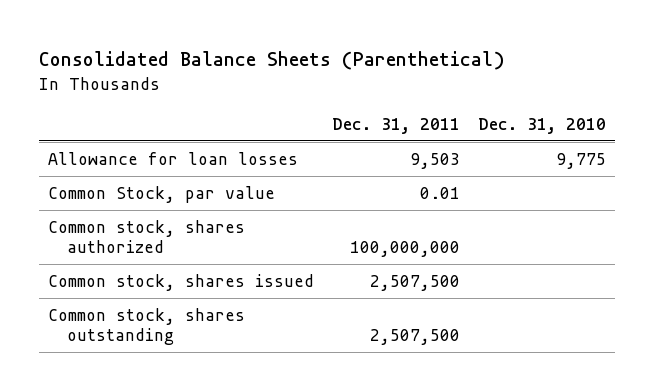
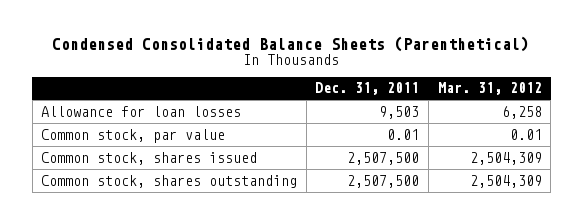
[39,51,506,71] Consolidated Balance Sheets (Parenthetical) -> [52,35,530,52] Condensed Consolidated Balance Sheets (Parenthetical)
[477,117,606,134] Dec. 31, 2010 -> none
none -> [437,82,542,96] Mar. 31, 2012
[48,219,246,254] Common stock, shares authorized -> none
[48,185,276,203] Common Stock, par value -> [41,128,226,143] Common stock, par value

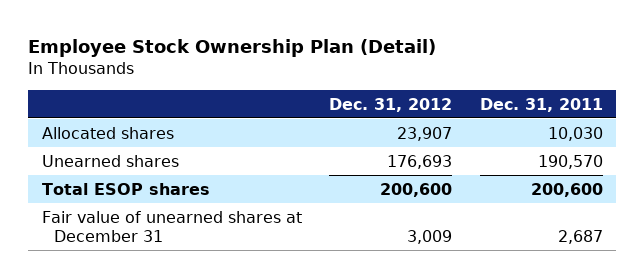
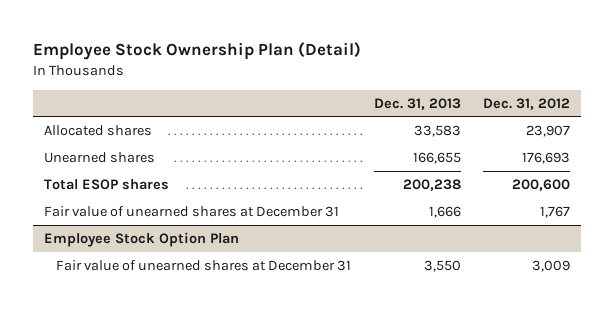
[479,97,603,112] Dec. 31, 2011 -> none
none -> [373,97,461,110] Dec. 31, 2013
none -> [43,205,339,217] Fair value of unearned shares at December 31
none -> [43,231,239,247] Employee Stock Option Plan

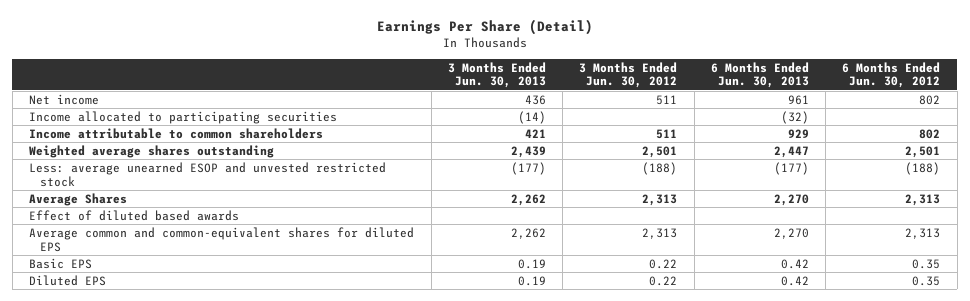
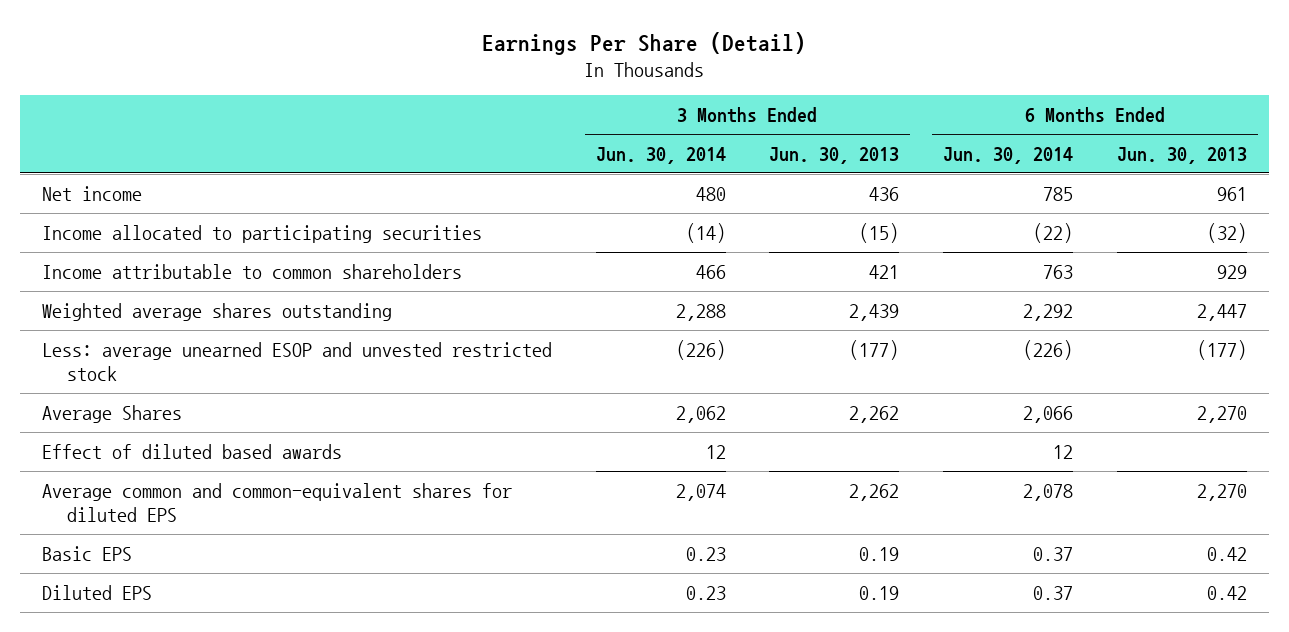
[579,61,678,89] 3 Months Ended Jun. 30, 2012 -> none
[842,61,941,89] 6 Months Ended Jun. 30, 2012 -> none
none -> [595,146,726,164] Jun. 30, 2014
none -> [943,146,1074,164] Jun. 30, 2014
[517,110,546,124] (14) -> [859,222,900,243] (15)

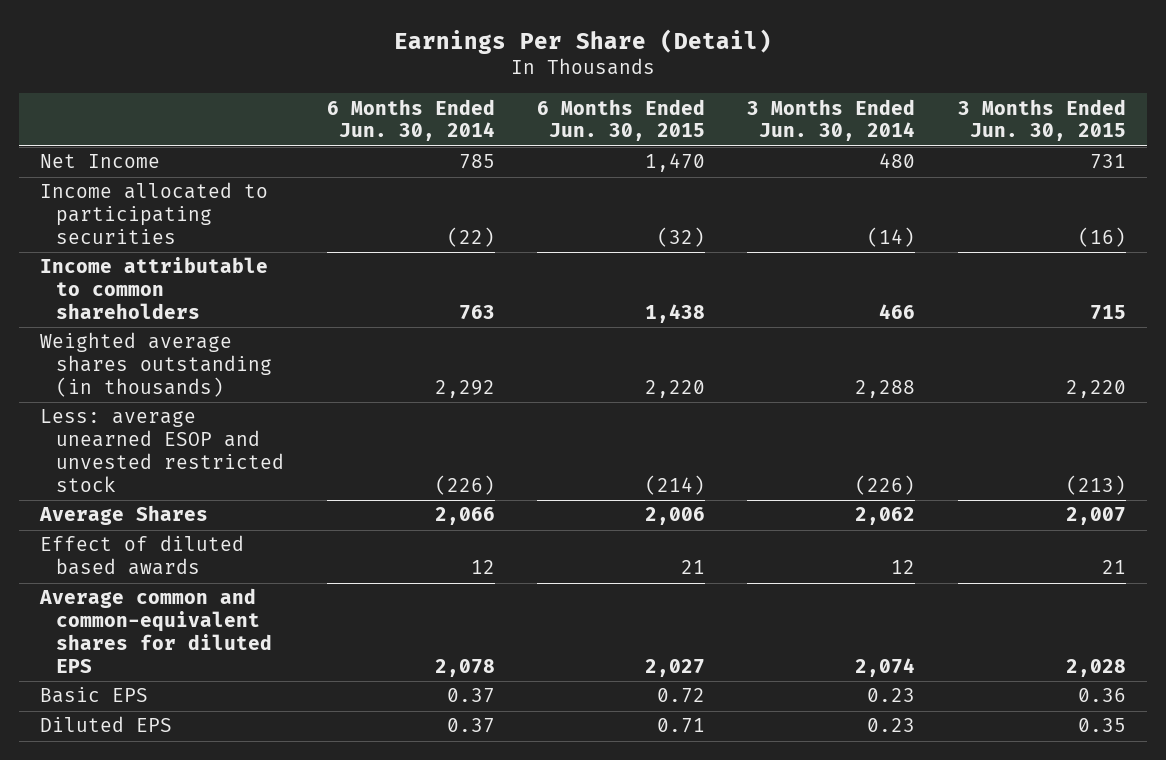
[769,146,900,164] Jun. 30, 2013 -> none
[1116,146,1247,164] Jun. 30, 2013 -> none
none -> [537,98,706,142] 6 Months Ended Jun. 30, 2015
none -> [957,98,1126,142] 3 Months Ended Jun. 30, 2015
[41,185,142,201] Net income -> [40,154,161,169] Net Income
[41,302,392,321] Weighted average shares outstanding -> [40,332,273,398] Weighted average shares outstanding (in thousands)

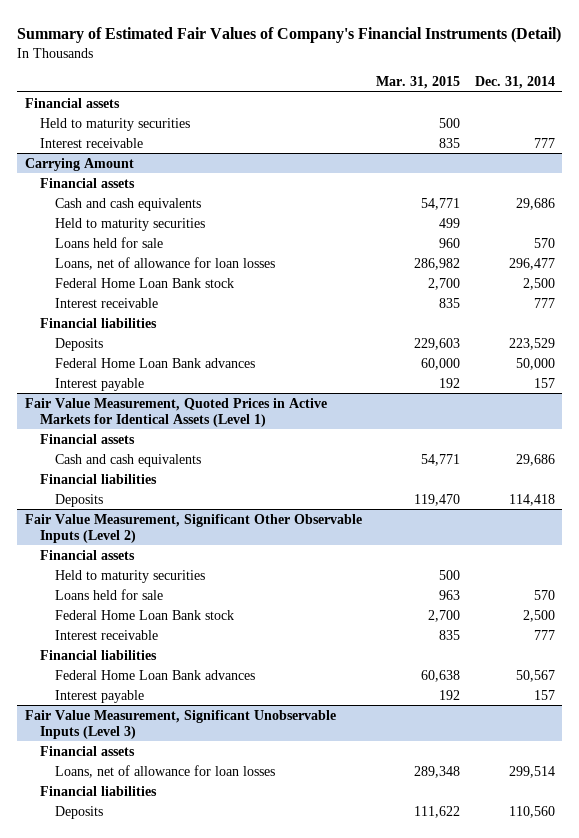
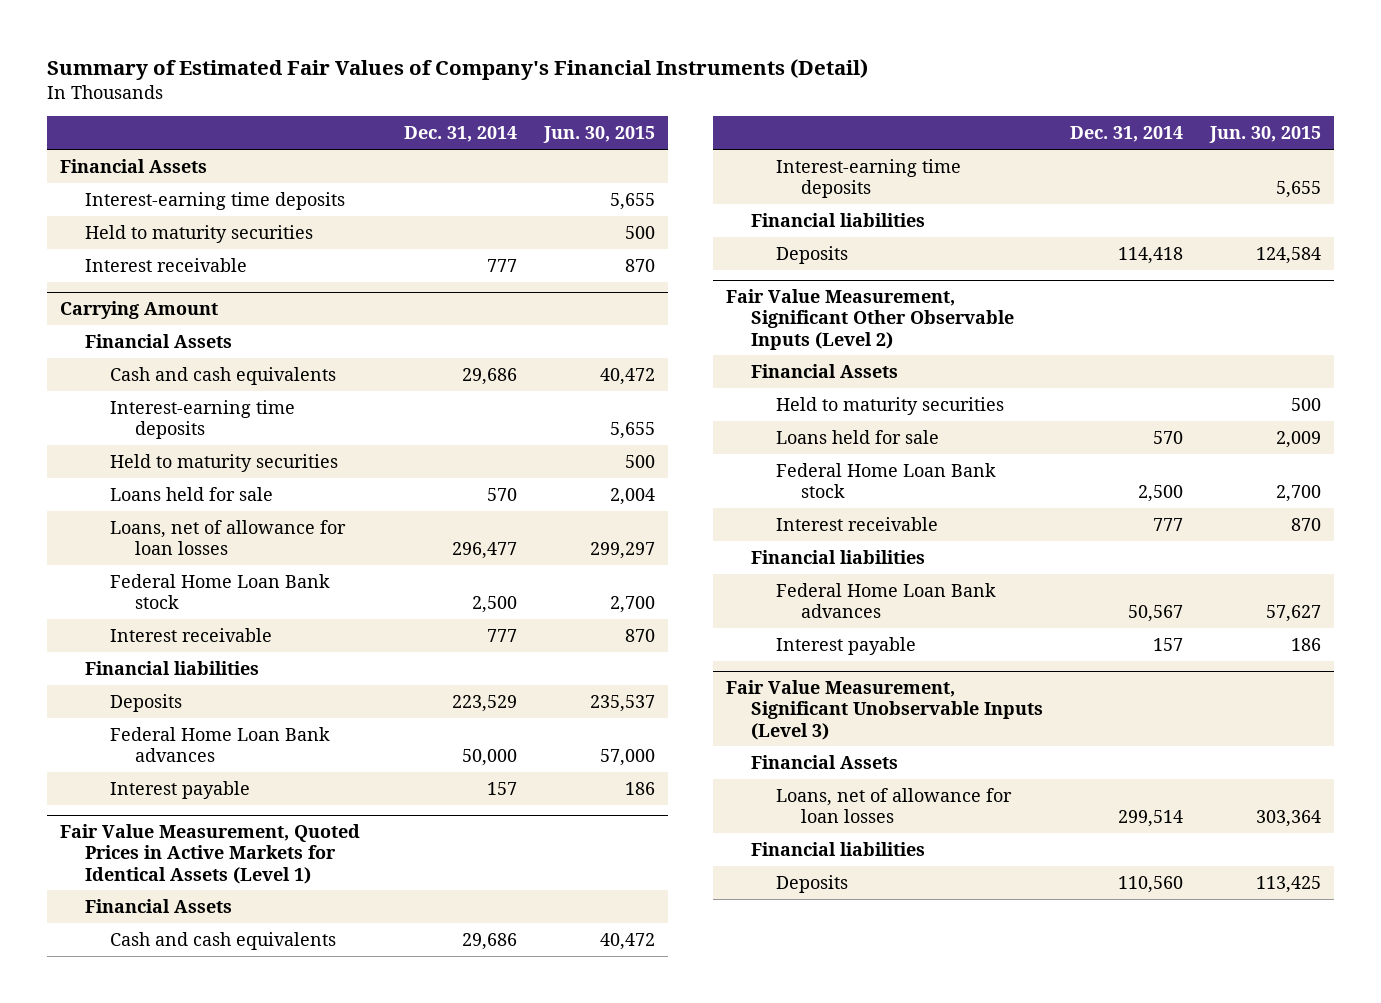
[376,76,461,90] Mar. 31, 2015 -> none
none -> [542,126,655,144] Jun. 30, 2015
[24,97,120,108] Financial assets -> [60,158,208,173] Financial Assets
none -> [85,191,346,210] Interest-earning time deposits
[39,177,135,188] Financial assets -> [85,333,233,348] Financial Assets
none -> [110,399,296,439] Interest-earning time deposits
[39,433,135,444] Financial assets -> [85,898,233,913] Financial Assets
none -> [776,158,962,198] Interest-earning time deposits
[39,549,135,560] Financial assets -> [751,363,899,378] Financial Assets
[39,745,135,756] Financial assets -> [751,754,899,769] Financial Assets

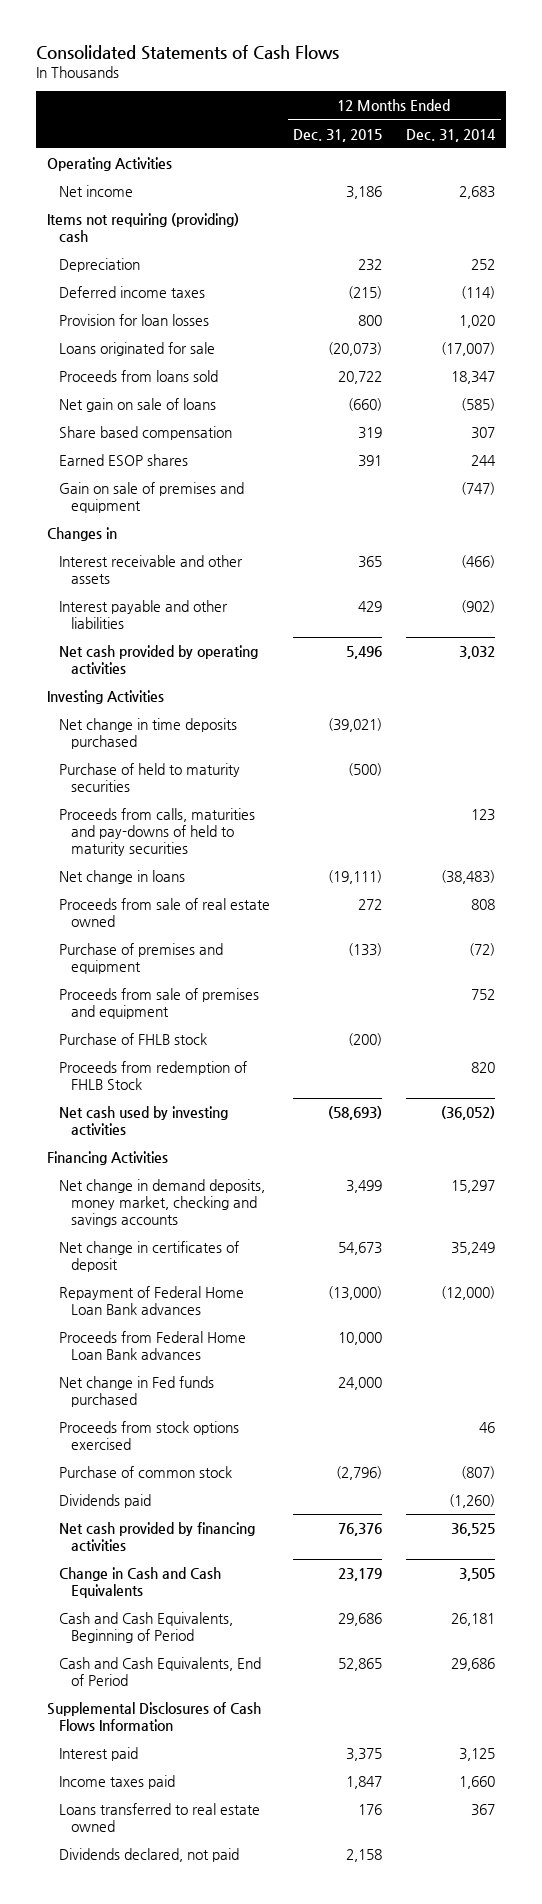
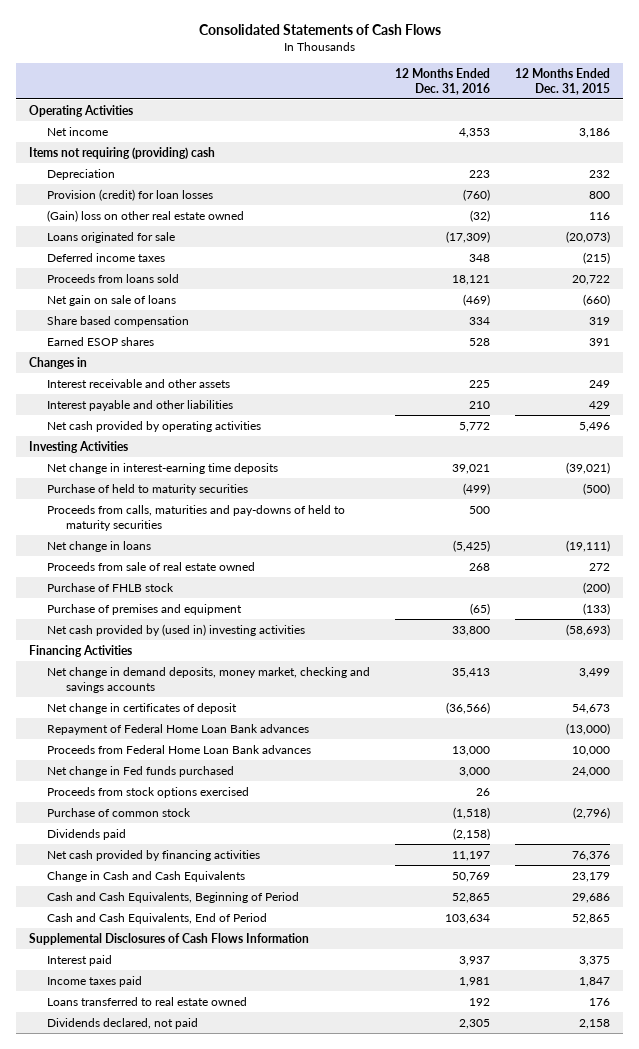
[405,128,496,142] Dec. 31, 2014 -> none
none -> [395,67,491,95] 12 Months Ended Dec. 31, 2016
[59,314,210,327] Provision for loan losses -> [47,188,214,201] Provision (credit) for loan losses
none -> [47,209,245,222] (Gain) loss on other real estate owned
[59,286,206,299] Deferred income taxes -> [47,252,166,262] Deferred income taxes
[59,482,245,514] Gain on sale of premises and equipment -> none
[358,556,383,569] 365 -> [589,379,611,388] 249
[59,718,238,750] Net change in time deposits purchased -> [47,462,279,474] Net change in interest-earning time deposits
[59,988,260,1020] Proceeds from sale of premises and equipment -> none
[59,1061,248,1091] Proceeds from redemption of FHLB Stock -> none
[59,943,224,975] Purchase of premises and equipment -> [47,603,243,615] Purchase of premises and equipment
[59,1106,229,1136] Net cash used by investing activities -> [47,623,306,636] Net cash provided by (used in) investing activities

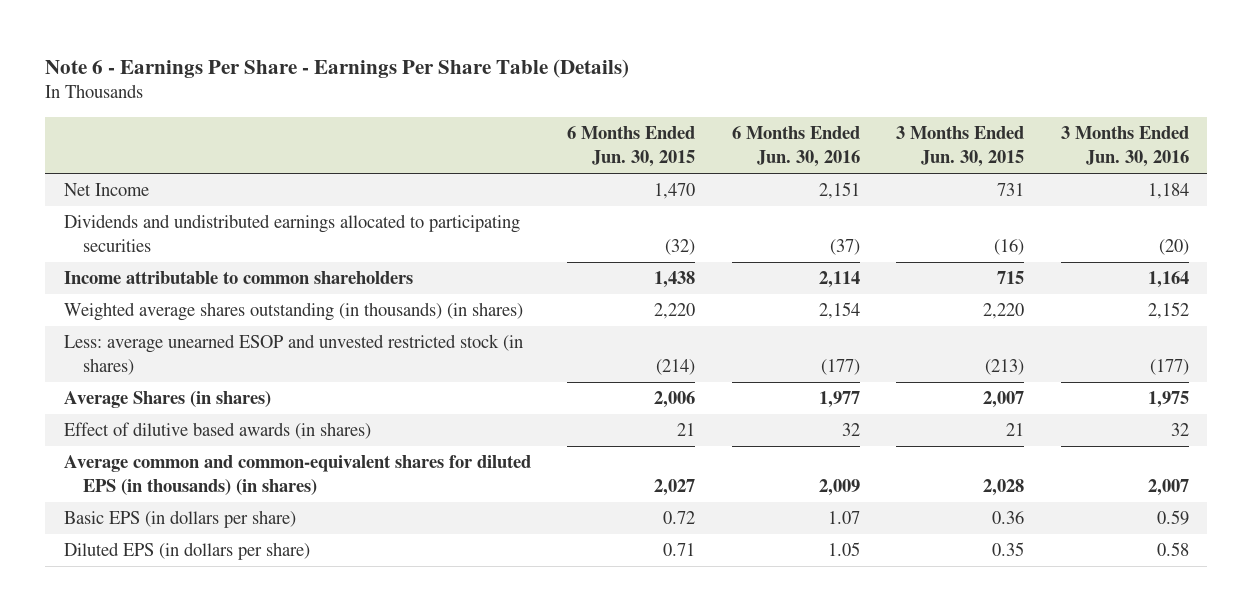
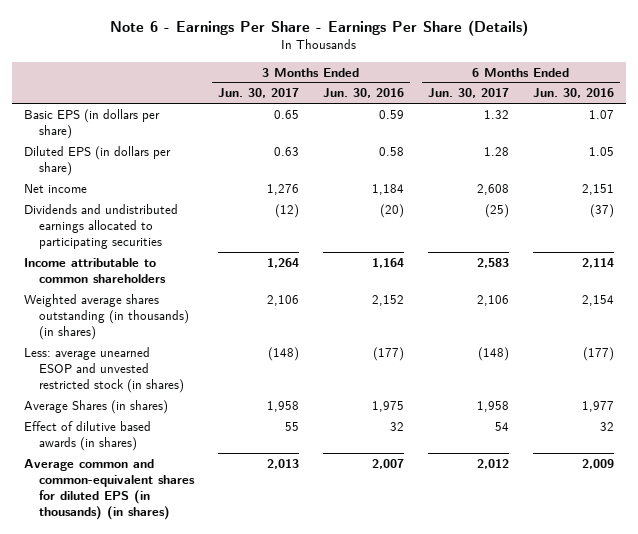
[45,58,630,78] Note 6 - Earnings Per Share - Earnings Per Share Table (Details) -> [109,20,528,37] Note 6 - Earnings Per Share - Earnings Per Share (Details)
[567,126,696,167] 6 Months Ended Jun. 30, 2015 -> none
[896,126,1025,167] 3 Months Ended Jun. 30, 2015 -> none
none -> [217,88,299,99] Jun. 30, 2017
none -> [427,88,509,99] Jun. 30, 2017
[63,510,296,529] Basic EPS (in dollars per share) -> [24,108,161,139] Basic EPS (in dollars per share)
[63,542,310,561] Diluted EPS (in dollars per share) -> [24,145,172,176] Diluted EPS (in dollars per share)
[63,183,149,197] Net Income -> [24,183,88,193] Net income

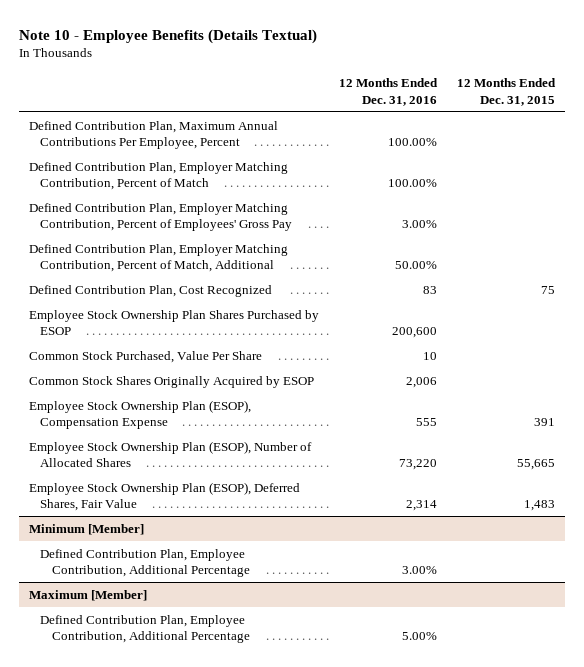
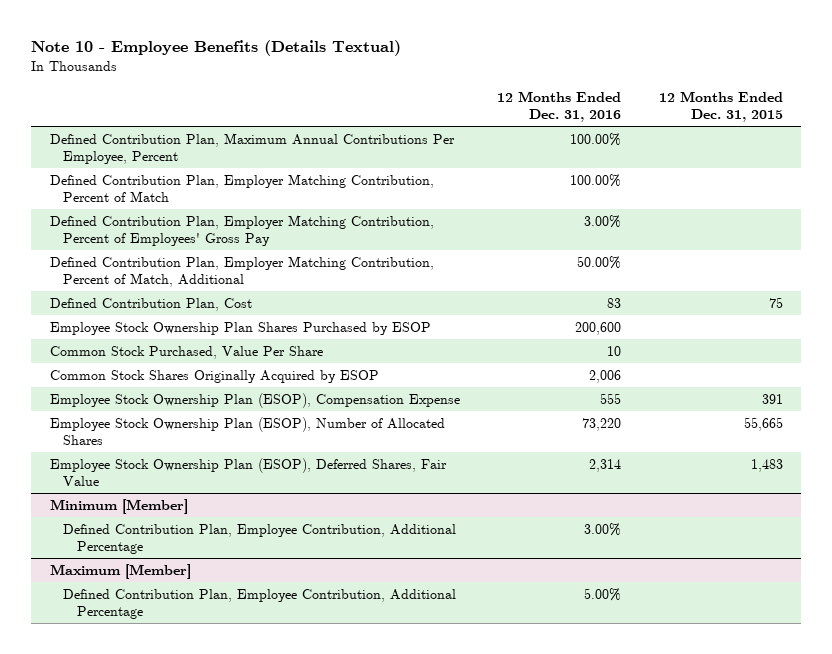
[29,284,273,297] Defined Contribution Plan, Cost Recognized -> [49,297,252,311] Defined Contribution Plan, Cost

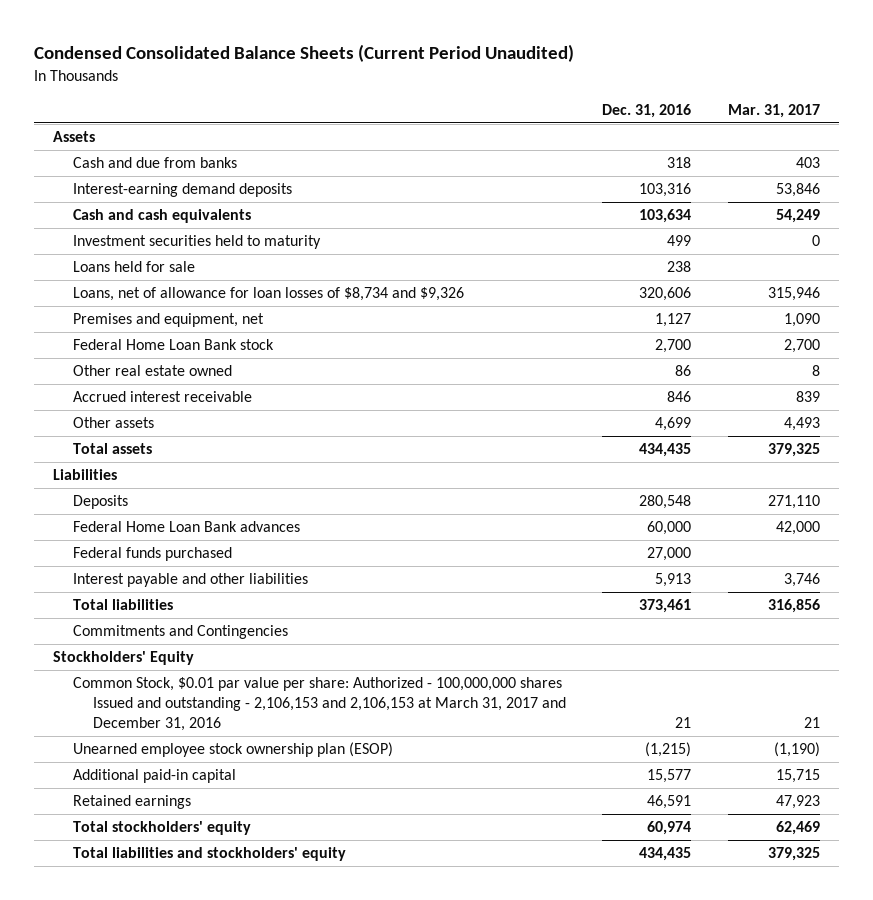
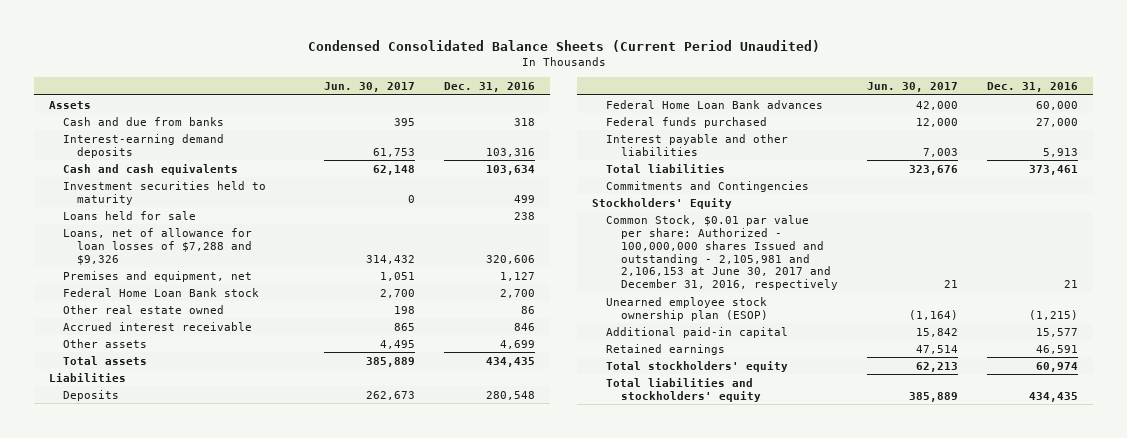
[728,103,821,118] Mar. 31, 2017 -> none
none -> [323,82,415,93] Jun. 30, 2017
[72,287,464,302] Loans, net of allowance for loan losses of $8,734 and $9,326 -> [62,227,253,265] Loans, net of allowance for loan losses of $7,288 and $9,326
[72,677,566,732] Common Stock, $0.01 par value per share: Authorized - 100,000,000 shares Issued and outstanding - 2,106,153 and 2,106,153 at March 31, 2017 and December 31, 2016 -> [606,214,838,291] Common Stock, $0.01 par value per share: Authorized - 100,000,000 shares Issued and outstanding - 2,105,981 and 2,106,153 at June 30, 2017 and December 31, 2016, respectively

